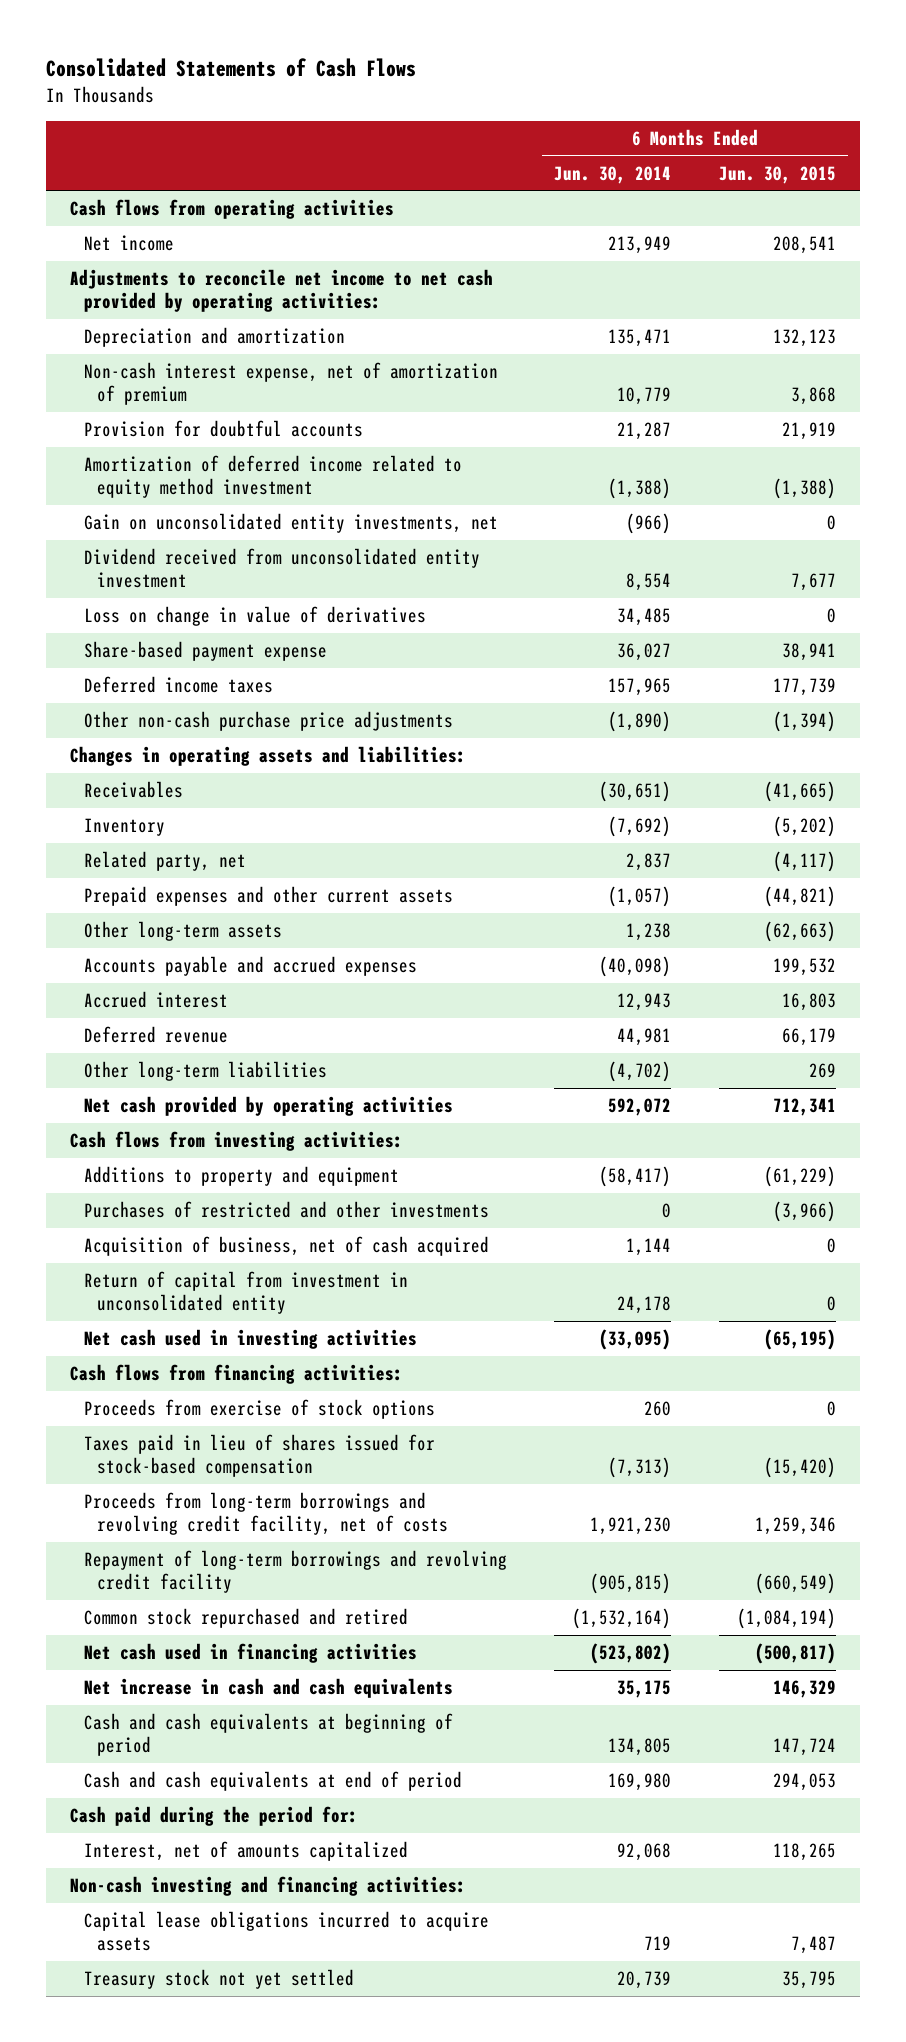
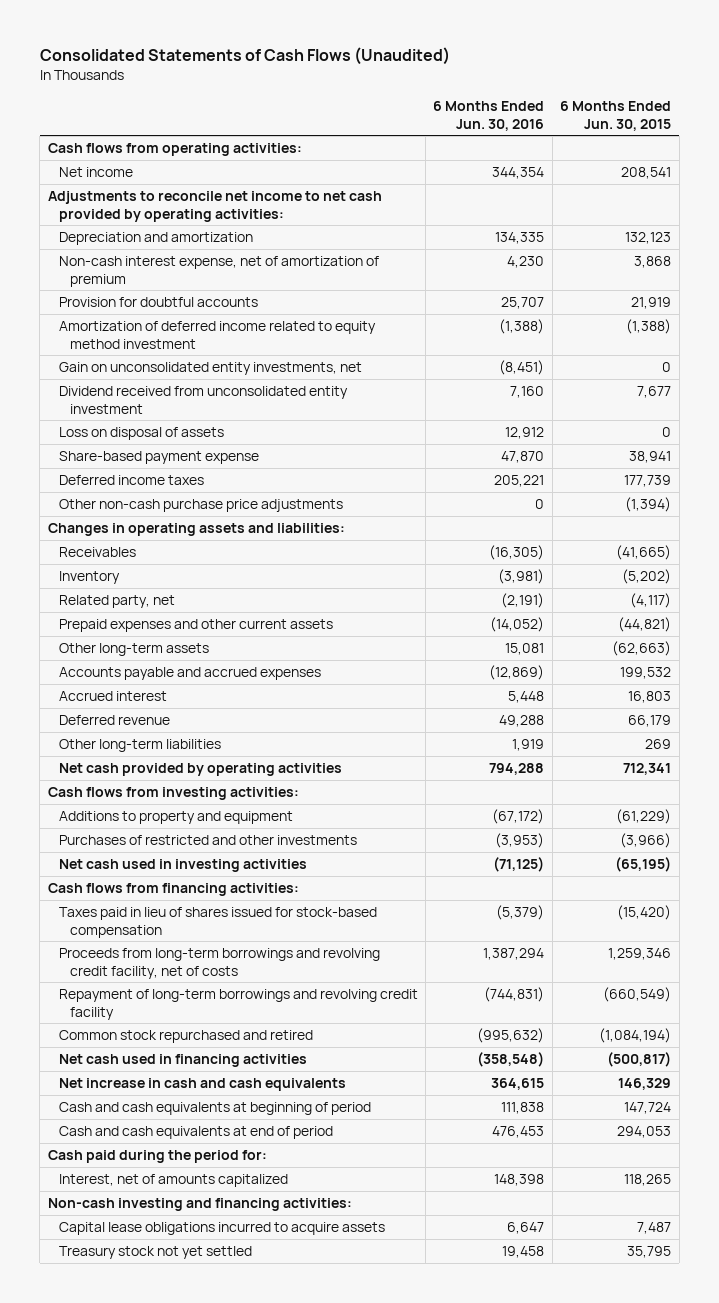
[46,57,417,77] Consolidated Statements of Cash Flows -> [39,47,450,66] Consolidated Statements of Cash Flows (Unaudited)
[554,165,672,184] Jun. 30, 2014 -> none
none -> [433,101,545,131] 6 Months Ended Jun. 30, 2016
[70,199,395,220] Cash flows from operating activities -> [47,142,302,156] Cash flows from operating activities:
[83,606,426,627] Loss on change in value of derivatives -> none
none -> [58,426,224,440] Loss on disposal of assets
[83,1236,489,1257] Acquisition of business, net of cash acquired -> none
[83,1271,408,1315] Return of capital from investment in unconsolidated entity -> none
[83,1399,435,1420] Proceeds from exercise of stock options -> none

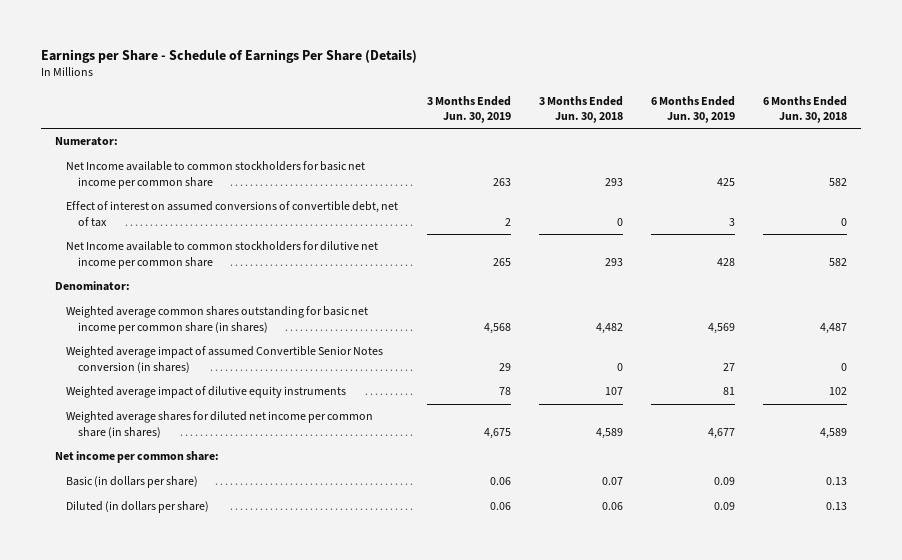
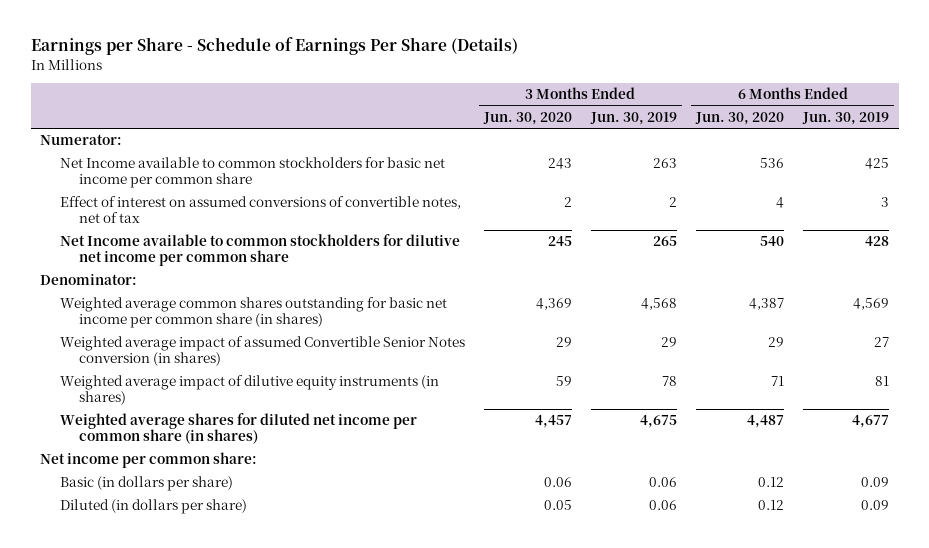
[538,95,623,124] 3 Months Ended Jun. 30, 2018 -> none
[762,95,847,124] 6 Months Ended Jun. 30, 2018 -> none
none -> [482,111,572,125] Jun. 30, 2020
none -> [695,111,785,125] Jun. 30, 2020
[66,201,399,227] Effect of interest on assumed conversions of convertible debt, net of tax -> [59,196,461,224] Effect of interest on assumed conversions of convertible notes, net of tax
[66,386,347,399] Weighted average impact of dilutive equity instruments -> [59,375,439,406] Weighted average impact of dilutive equity instruments (in shares)

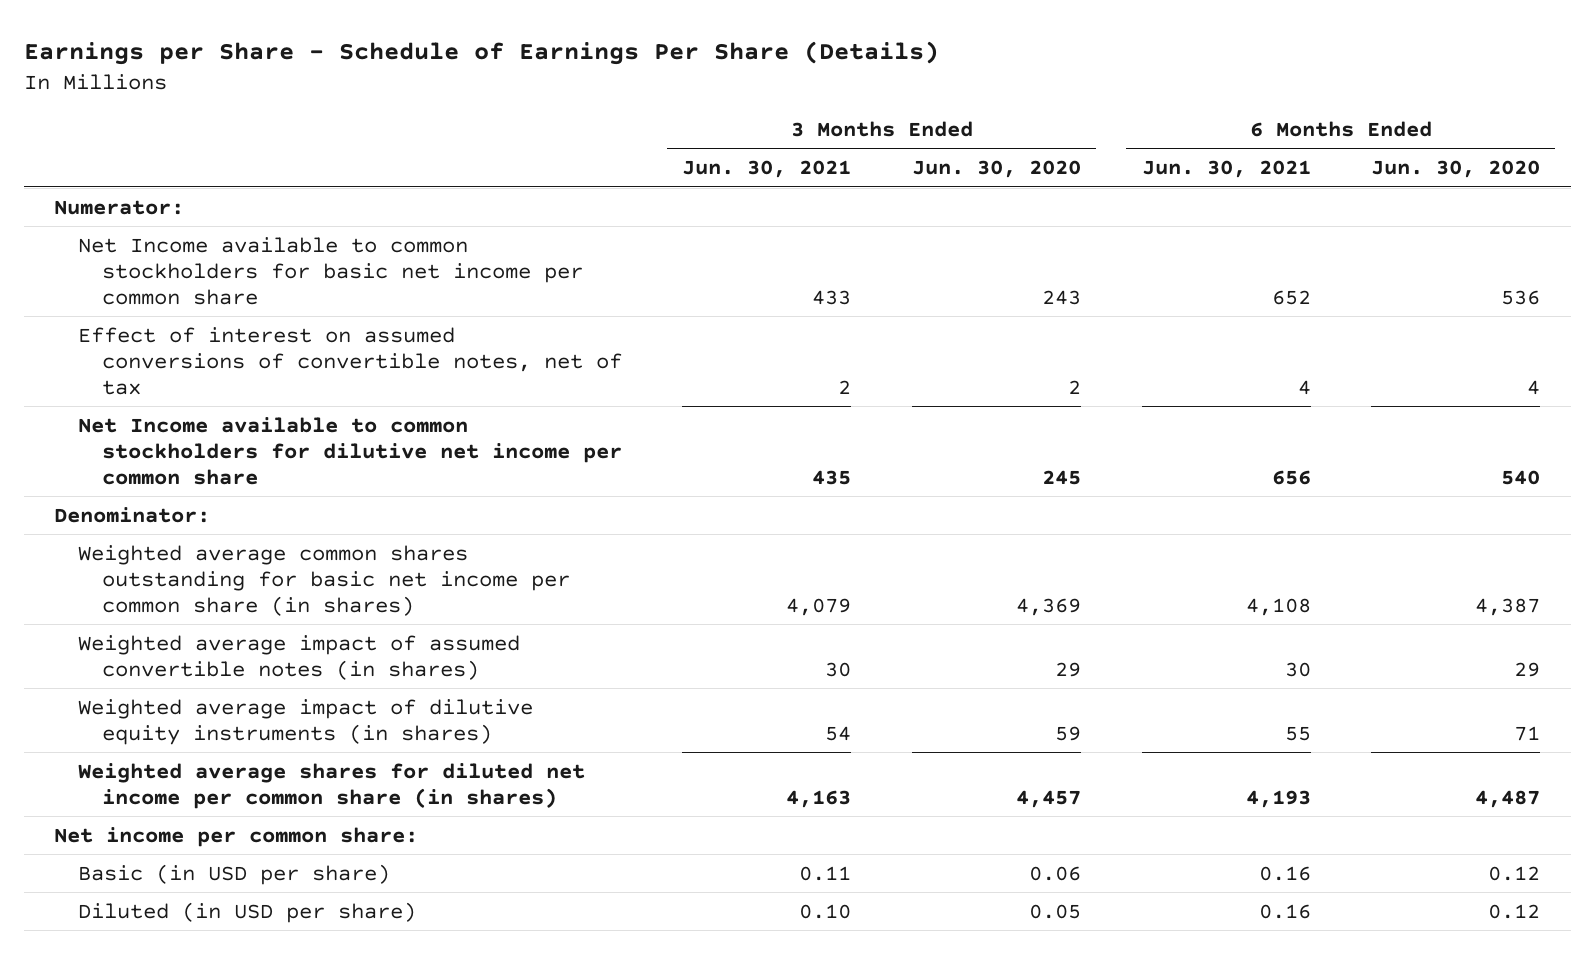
[589,111,677,125] Jun. 30, 2019 -> none
[802,111,890,125] Jun. 30, 2019 -> none
none -> [682,160,852,179] Jun. 30, 2021
none -> [1141,160,1311,179] Jun. 30, 2021
[59,336,465,367] Weighted average impact of assumed Convertible Senior Notes conversion (in shares) -> [78,634,521,680] Weighted average impact of assumed convertible notes (in shares)
[59,476,233,492] Basic (in dollars per share) -> [78,863,391,885] Basic (in USD per share)
[59,499,247,515] Diluted (in dollars per share) -> [78,901,417,923] Diluted (in USD per share)

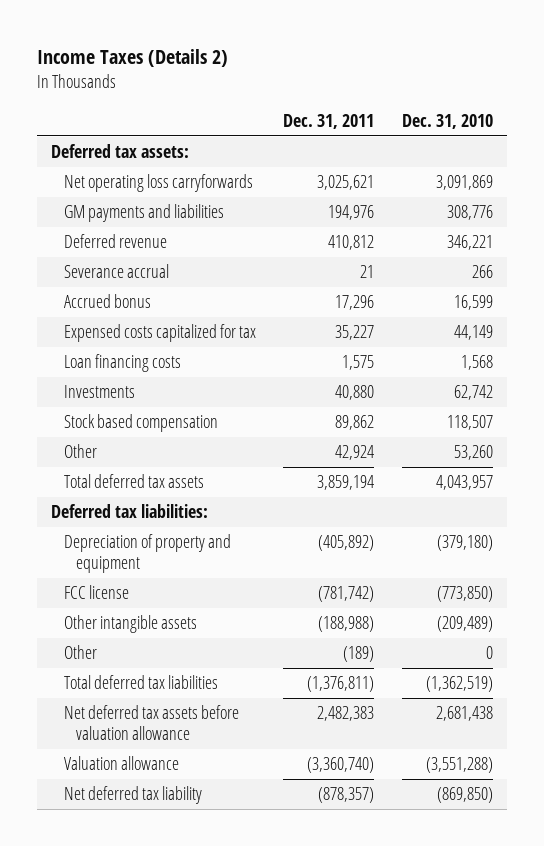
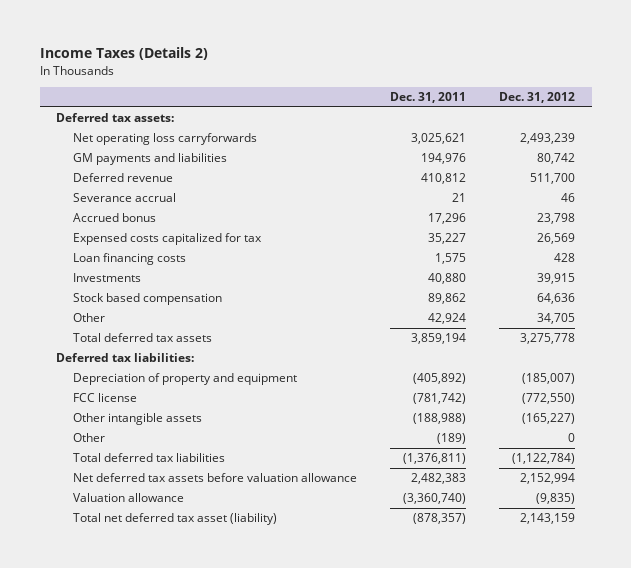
[402,113,494,129] Dec. 31, 2010 -> none
none -> [499,92,576,104] Dec. 31, 2012
[63,786,202,805] Net deferred tax liability -> [72,513,277,526] Total net deferred tax asset (liability)

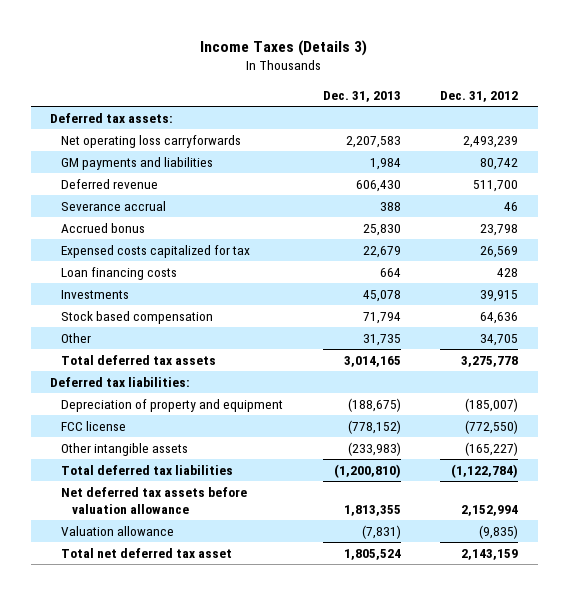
[39,47,208,61] Income Taxes (Details 2) -> [200,39,368,56] Income Taxes (Details 3)
[389,92,466,104] Dec. 31, 2011 -> none
none -> [322,91,401,103] Dec. 31, 2013
[72,433,105,443] Other -> none
[72,513,277,526] Total net deferred tax asset (liability) -> [61,548,233,559] Total net deferred tax asset

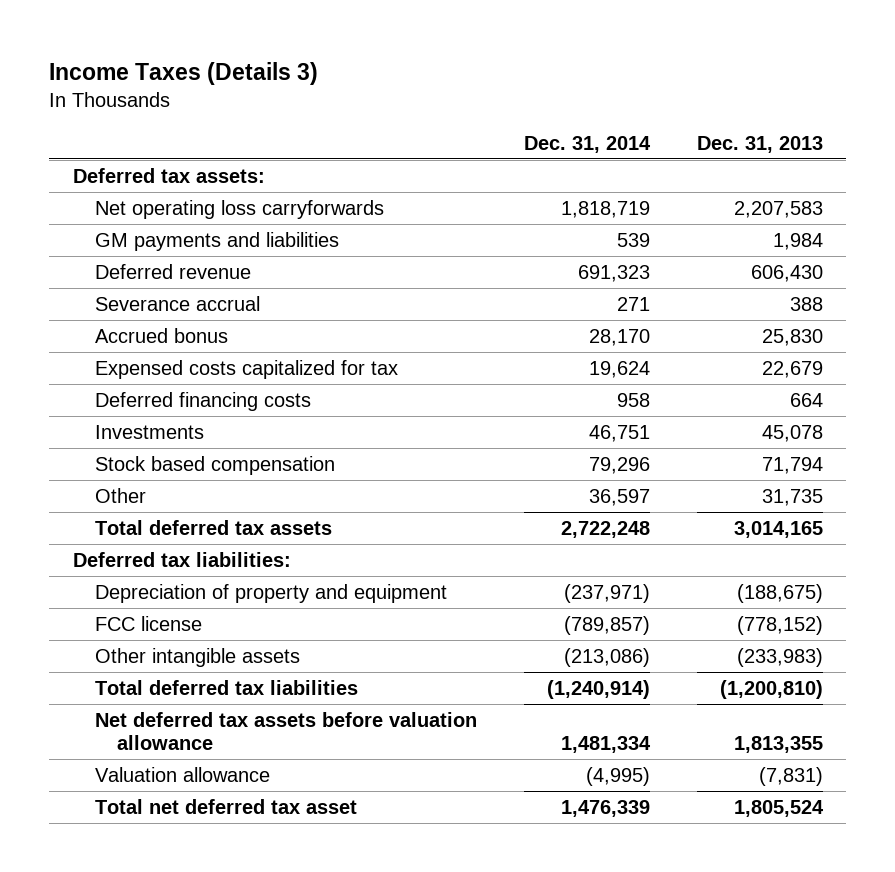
[440,91,519,103] Dec. 31, 2012 -> none
none -> [523,135,651,153] Dec. 31, 2014
[61,267,178,281] Loan financing costs -> [94,391,311,411] Deferred financing costs

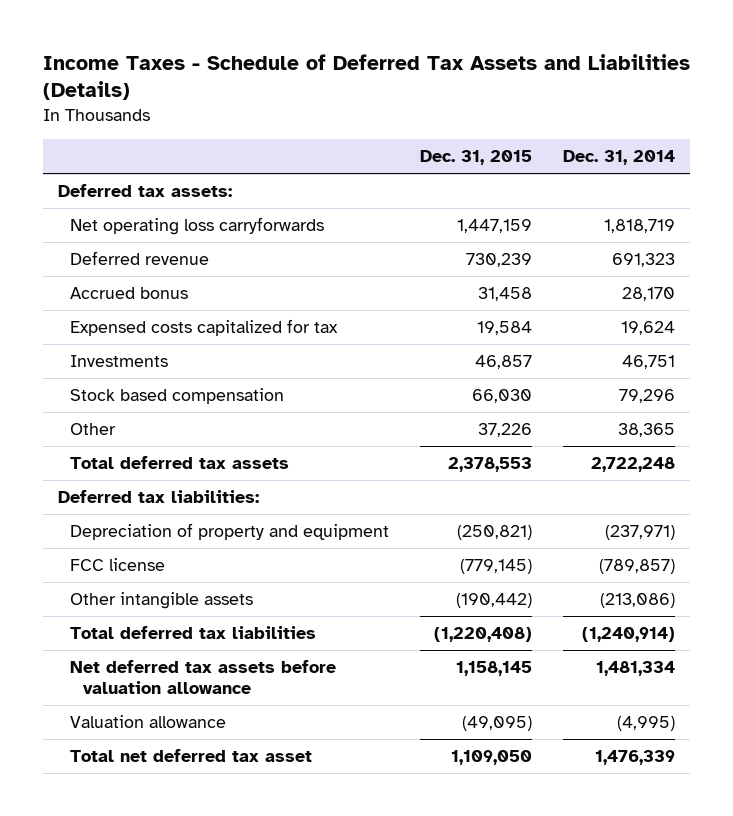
[49,62,319,86] Income Taxes (Details 3) -> [42,54,690,101] Income Taxes - Schedule of Deferred Tax Assets and Liabilities (Details)
[696,135,823,153] Dec. 31, 2013 -> none
none -> [420,150,533,166] Dec. 31, 2015
[94,231,339,251] GM payments and liabilities -> none
[94,295,260,311] Severance accrual -> none
[94,391,311,411] Deferred financing costs -> none
[588,488,650,506] 36,597 -> [617,423,675,438] 38,365

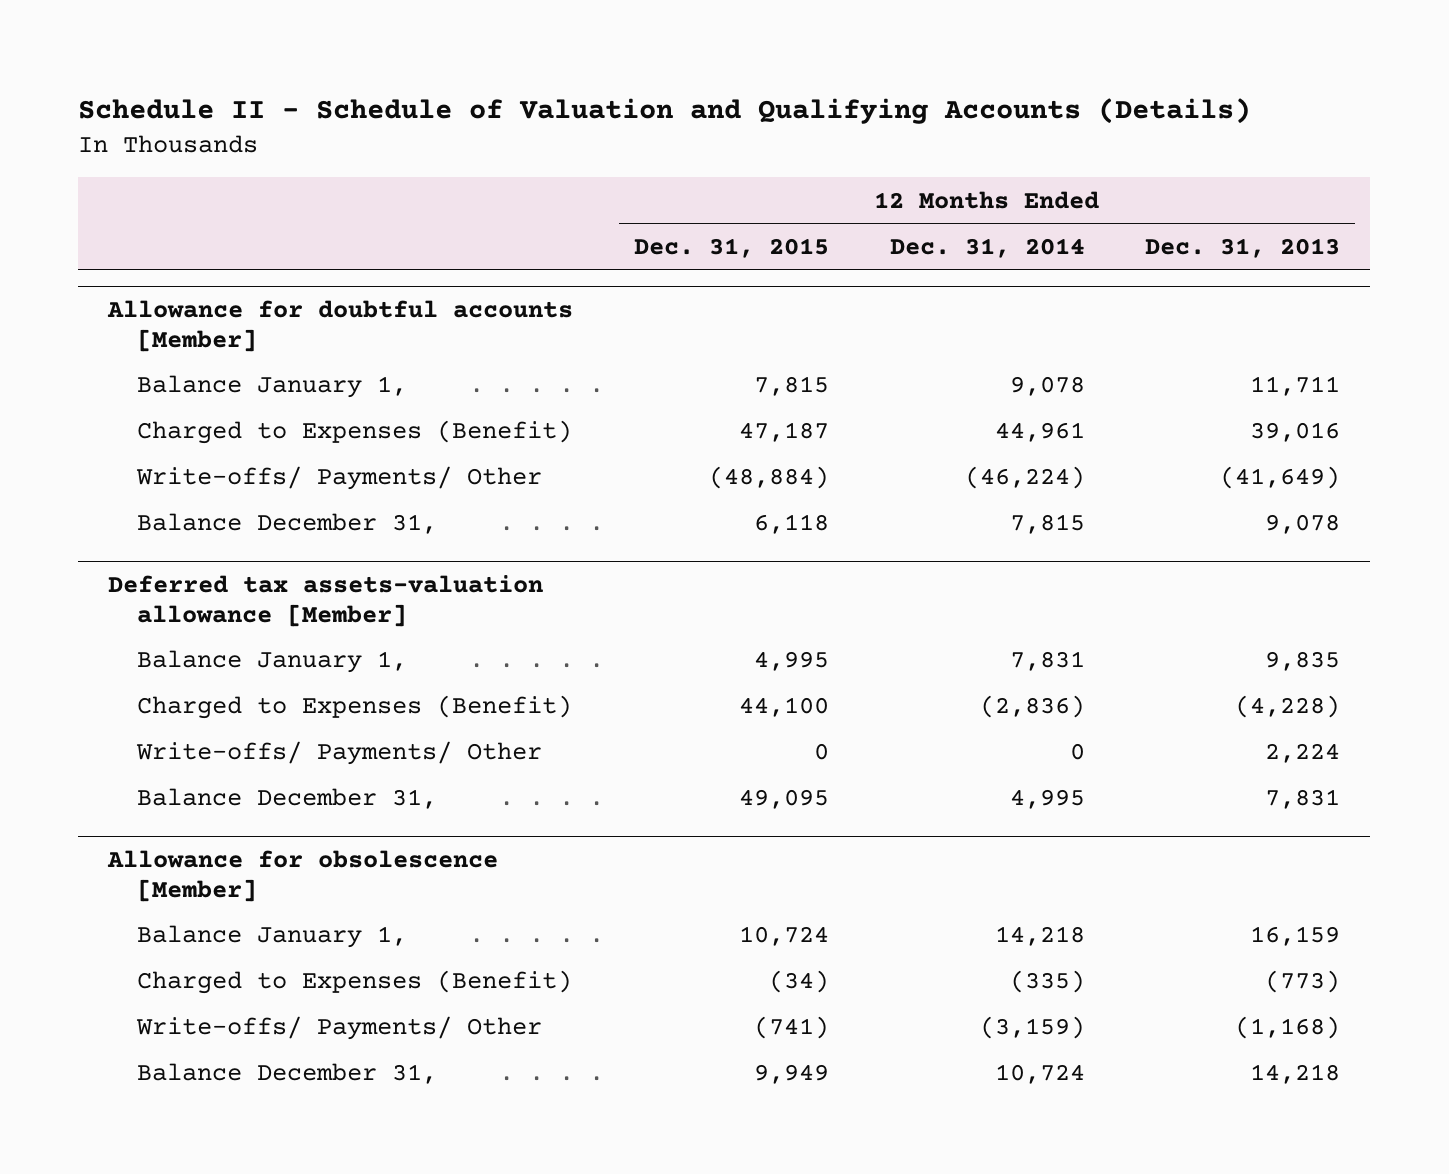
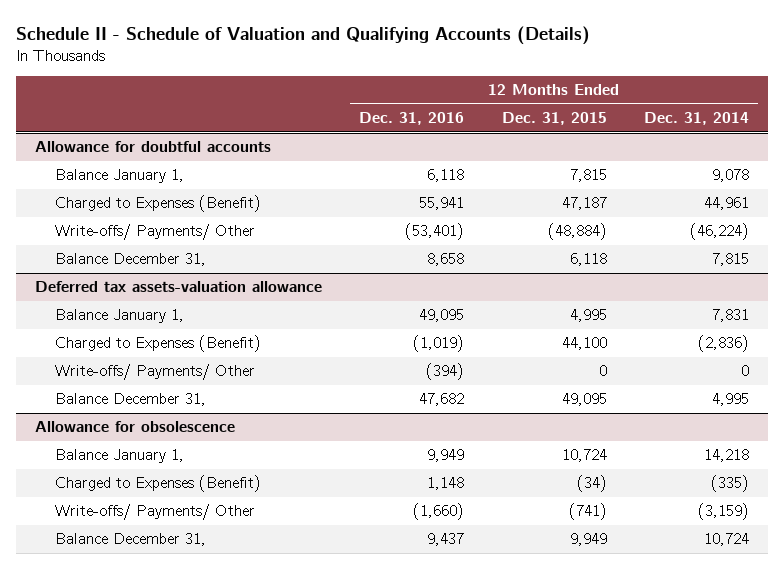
[1145,237,1341,258] Dec. 31, 2013 -> none
none -> [359,112,465,126] Dec. 31, 2016
[107,299,574,352] Allowance for doubtful accounts [Member] -> [34,141,271,153] Allowance for doubtful accounts
[108,574,544,627] Deferred tax assets-valuation allowance [Member] -> [34,281,322,293] Deferred tax assets-valuation allowance
[107,849,499,902] Allowance for obsolescence [Member] -> [34,421,235,433] Allowance for obsolescence

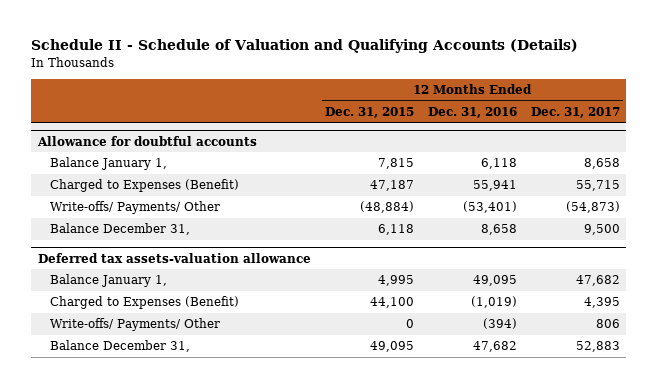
[644,112,750,126] Dec. 31, 2014 -> none
none -> [530,106,620,118] Dec. 31, 2017
[34,421,235,433] Allowance for obsolescence -> none
[55,449,185,464] Balance January 1, -> none
[55,475,262,493] Charged to Expenses (Benefit) -> none
[55,504,256,521] Write-offs/ Payments/ Other -> none
[55,533,207,547] Balance December 31, -> none

